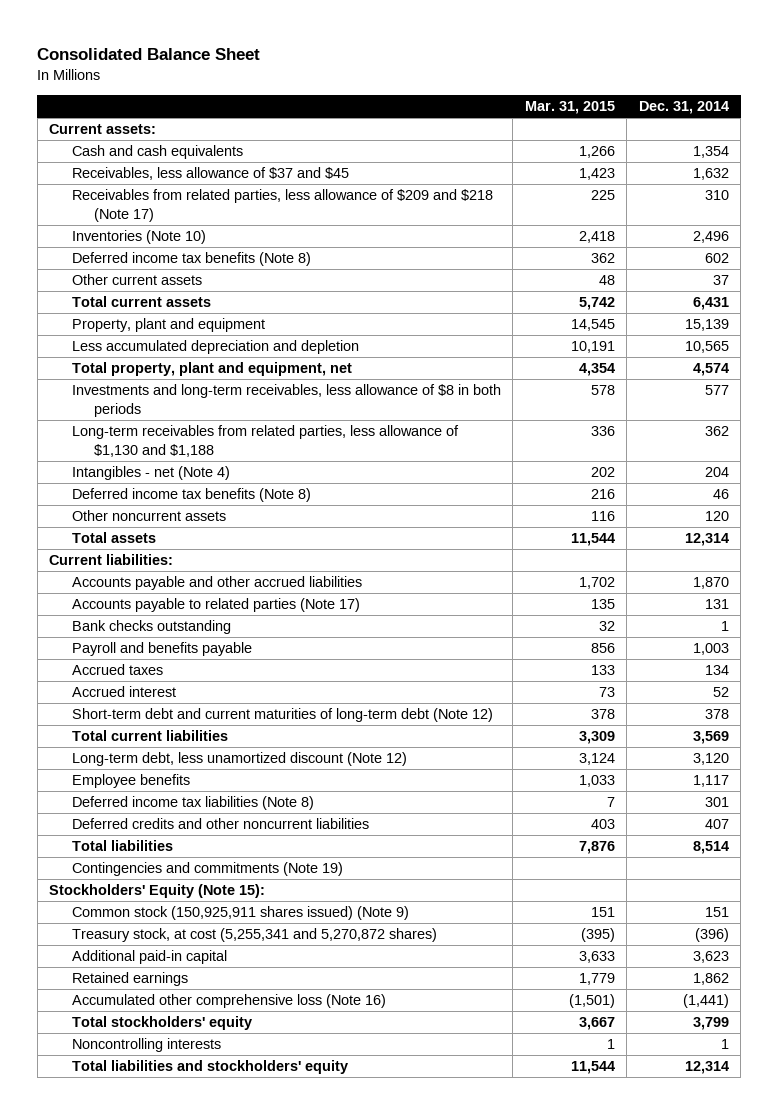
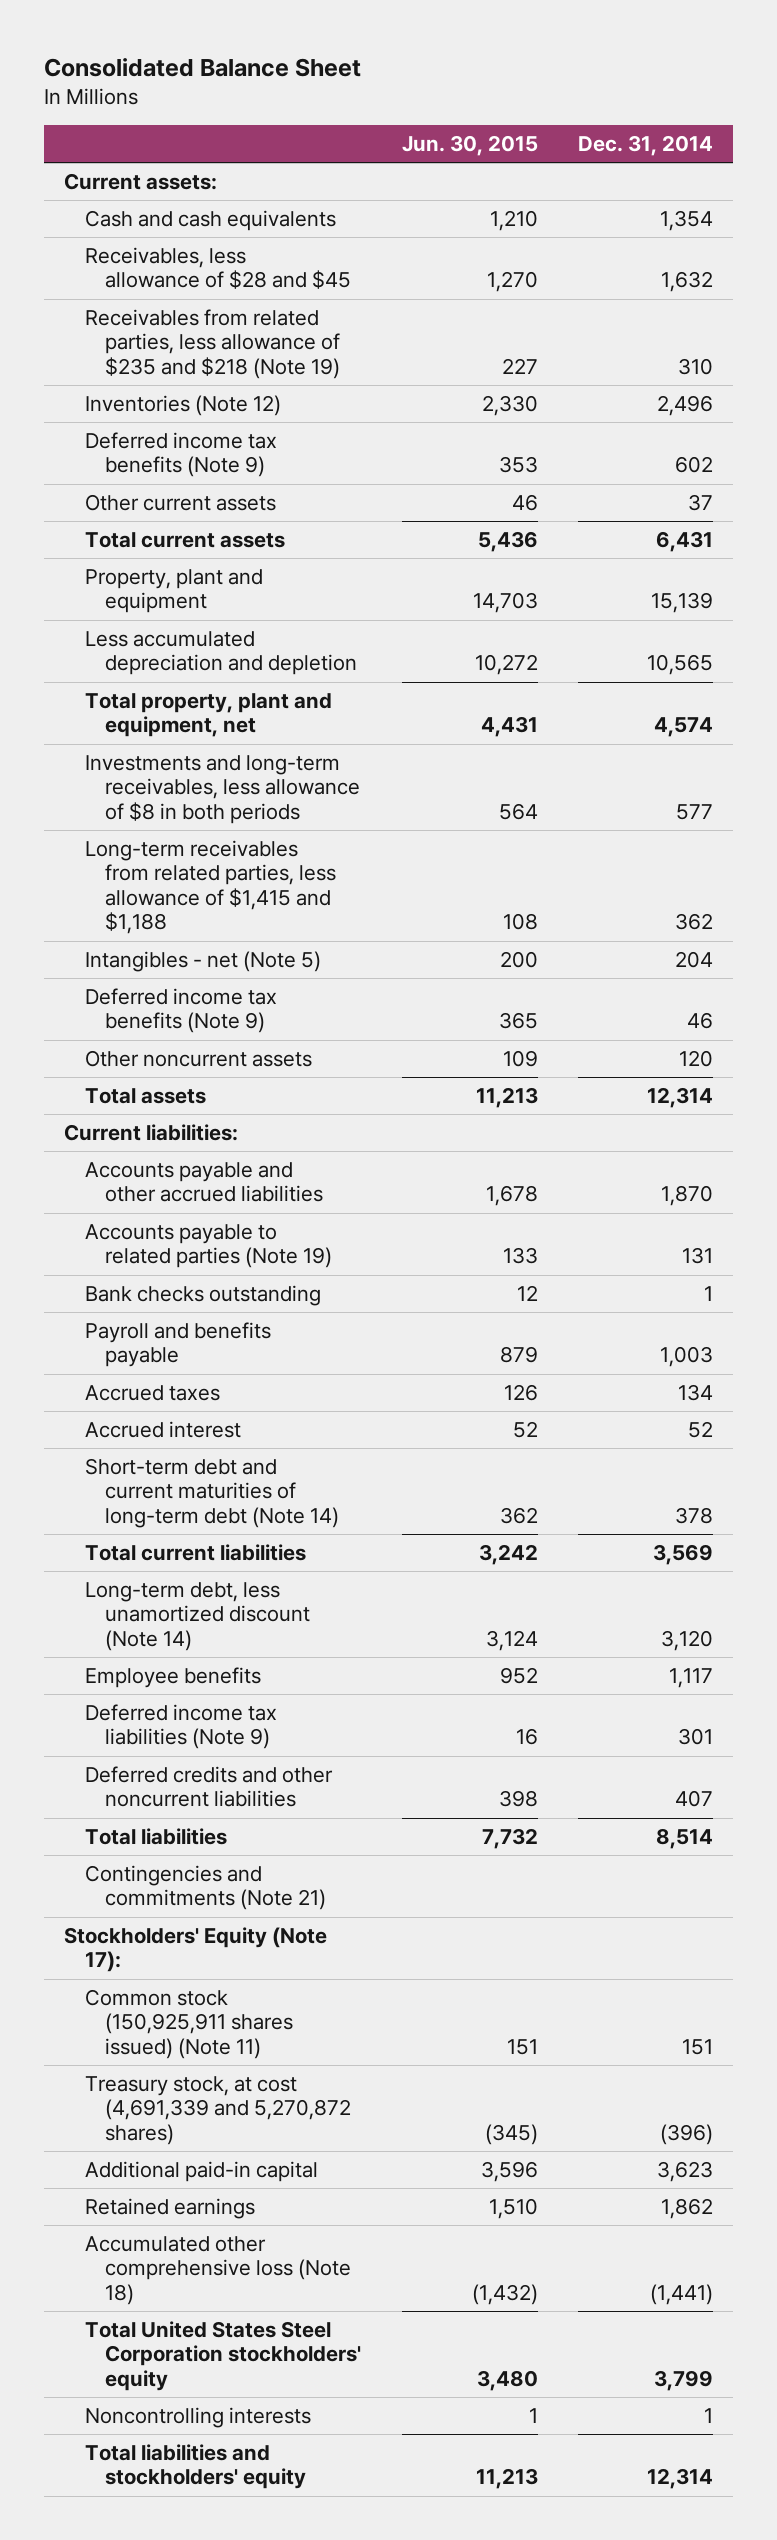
[524,101,615,115] Mar. 31, 2015 -> none
none -> [401,135,538,157] Jun. 30, 2015
[71,167,349,181] Receivables, less allowance of $37 and $45 -> [84,247,352,290] Receivables, less allowance of $28 and $45
[71,189,493,222] Receivables from related parties, less allowance of $209 and $218 (Note 17) -> [84,309,341,379] Receivables from related parties, less allowance of $235 and $218 (Note 19)
[71,230,206,245] Inventories (Note 10) -> [84,395,281,417] Inventories (Note 12)
[71,252,311,267] Deferred income tax benefits (Note 8) -> [84,432,277,478] Deferred income tax benefits (Note 9)
[71,425,459,457] Long-term receivables from related parties, less allowance of $1,130 and $1,188 -> [84,840,337,935] Long-term receivables from related parties, less allowance of $1,415 and $1,188
[71,466,230,481] Intangibles - net (Note 4) -> [84,951,321,973] Intangibles - net (Note 5)
[71,488,311,503] Deferred income tax benefits (Note 8) -> [84,988,277,1034] Deferred income tax benefits (Note 9)
[71,598,360,613] Accounts payable to related parties (Note 17) -> [84,1224,333,1269] Accounts payable to related parties (Note 19)
[71,708,493,723] Short-term debt and current maturities of long-term debt (Note 12) -> [84,1458,340,1528] Short-term debt and current maturities of long-term debt (Note 14)
[71,752,407,767] Long-term debt, less unamortized discount (Note 12) -> [84,1582,311,1651] Long-term debt, less unamortized discount (Note 14)
[71,796,314,811] Deferred income tax liabilities (Note 8) -> [84,1704,277,1750] Deferred income tax liabilities (Note 9)
[71,862,343,877] Contingencies and commitments (Note 19) -> [84,1865,327,1911] Contingencies and commitments (Note 21)
[49,884,266,899] Stockholders' Equity (Note 15): -> [64,1927,328,1973] Stockholders' Equity (Note 17):
[71,906,409,921] Common stock (150,925,911 shares issued) (Note 9) -> [84,1989,294,2059] Common stock (150,925,911 shares issued) (Note 11)
[71,928,437,943] Treasury stock, at cost (5,255,341 and 5,270,872 shares) -> [84,2076,352,2145] Treasury stock, at cost (4,691,339 and 5,270,872 shares)
[71,994,386,1009] Accumulated other comprehensive loss (Note 16) -> [84,2236,352,2305] Accumulated other comprehensive loss (Note 18)
[71,1016,252,1031] Total stockholders' equity -> [84,2321,362,2391] Total United States Steel Corporation stockholders' equity

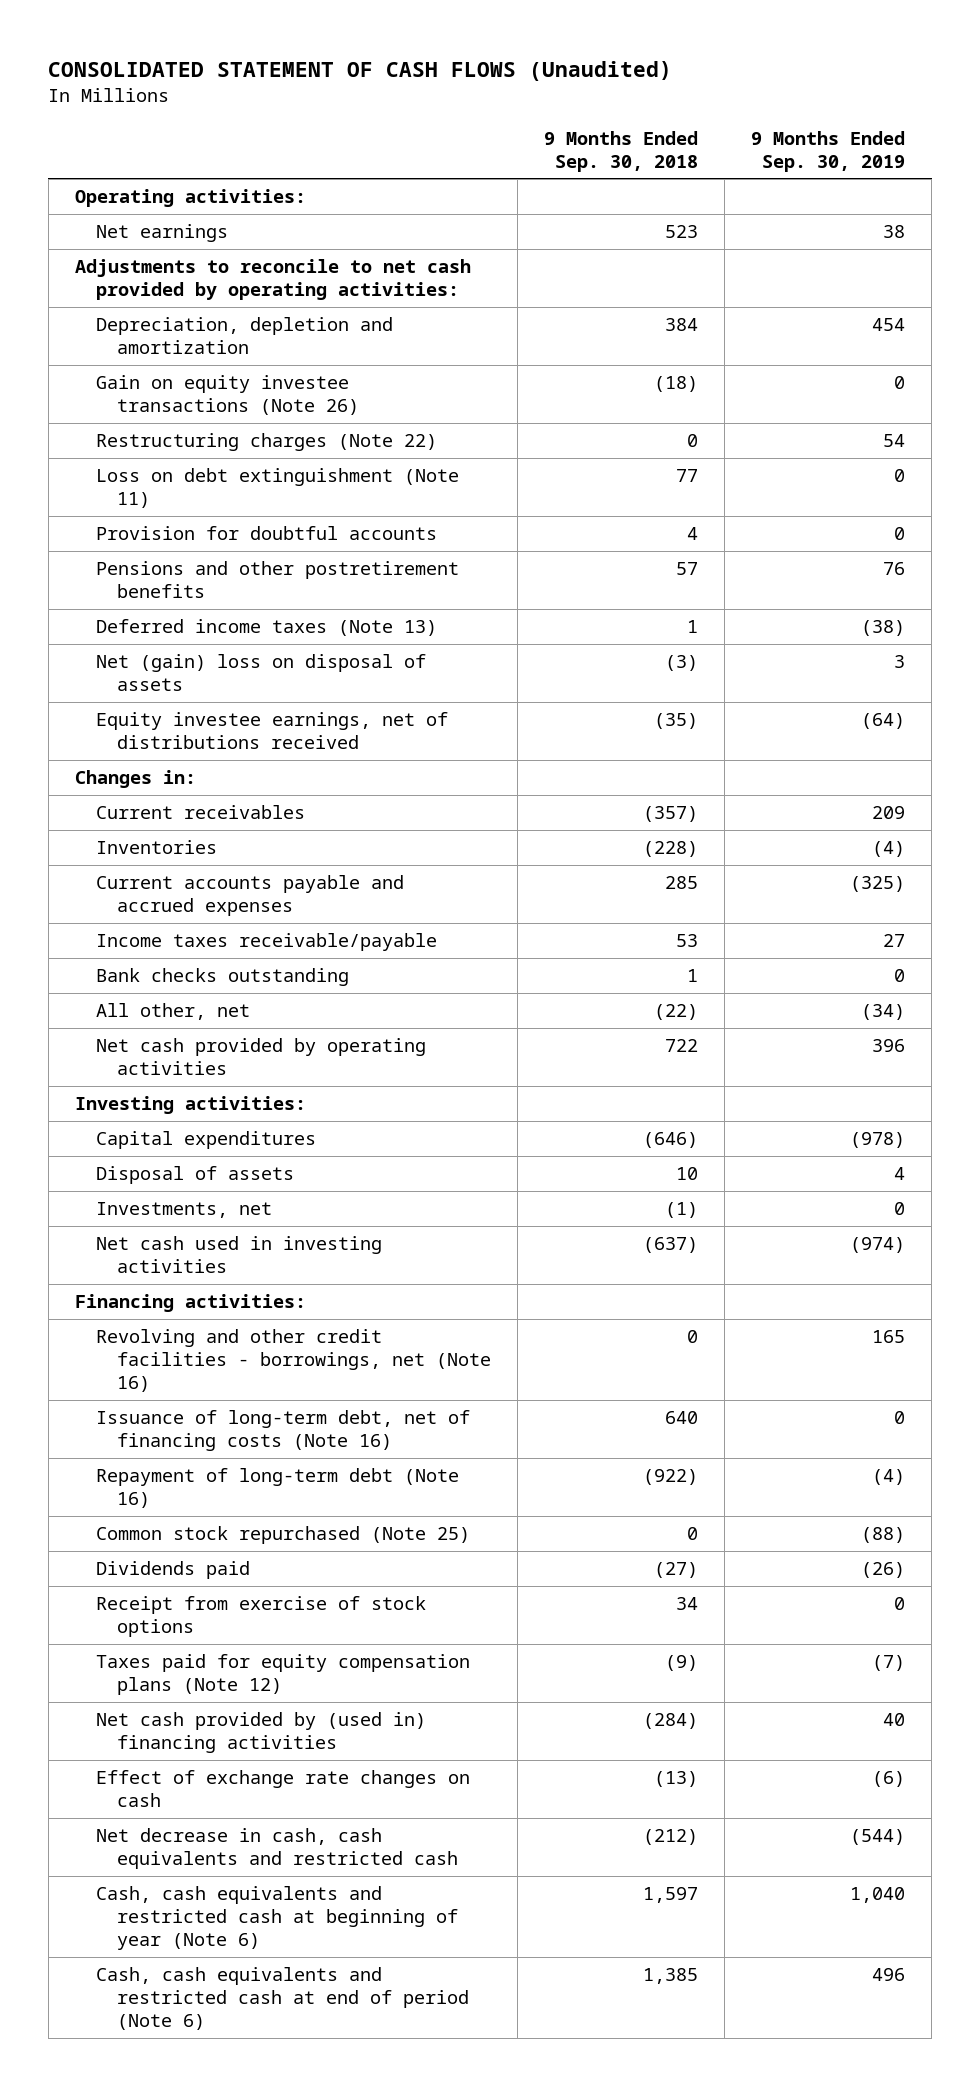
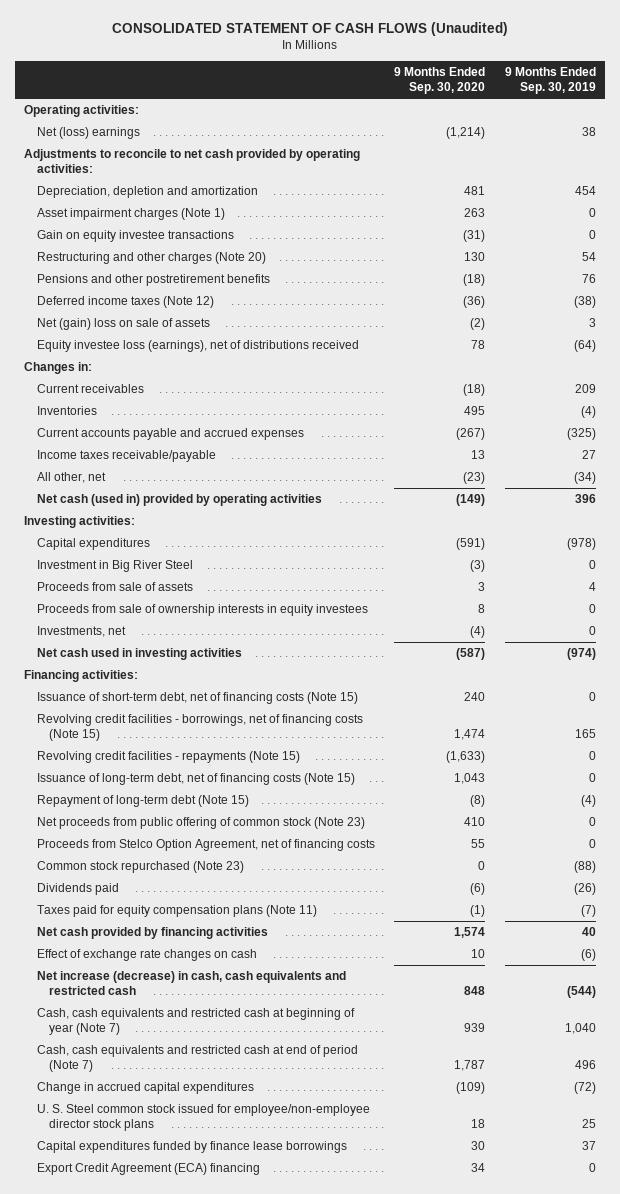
[544,130,699,172] 9 Months Ended Sep. 30, 2018 -> none
none -> [394,67,486,95] 9 Months Ended Sep. 30, 2020
[96,224,229,243] Net earnings -> [36,127,140,140] Net (loss) earnings
[96,468,460,509] Loss on debt extinguishment (Note 11) -> none
[96,526,438,541] Provision for doubtful accounts -> none
none -> [36,208,225,221] Asset impairment charges (Note 1)
[96,375,360,416] Gain on equity investee transactions (Note 26) -> [36,230,234,243] Gain on equity investee transactions
[96,433,438,452] Restructuring charges (Note 22) -> [36,252,266,265] Restructuring and other charges (Note 20)
[96,619,438,637] Deferred income taxes (Note 13) -> [36,296,214,309] Deferred income taxes (Note 12)
[96,654,427,692] Net (gain) loss on disposal of assets -> [36,318,210,331] Net (gain) loss on sale of assets
[96,712,449,750] Equity investee earnings, net of distributions received -> [36,340,359,353] Equity investee loss (earnings), net of distributions received
[96,968,350,987] Bank checks outstanding -> none
[96,1038,427,1076] Net cash provided by operating activities -> [36,494,322,507] Net cash (used in) provided by operating activities
none -> [36,560,193,573] Investment in Big River Steel
[96,1166,295,1185] Disposal of assets -> [36,582,193,592] Proceeds from sale of assets
none -> [36,604,368,617] Proceeds from sale of ownership interests in equity investees
none -> [36,692,358,705] Issuance of short-term debt, net of financing costs (Note 15)
[96,1329,492,1393] Revolving and other credit facilities - borrowings, net (Note 16) -> [36,714,363,742] Revolving credit facilities - borrowings, net of financing costs (Note 15)
none -> [36,751,300,764] Revolving credit facilities - repayments (Note 15)
[96,1410,471,1452] Issuance of long-term debt, net of financing costs (Note 16) -> [36,773,355,786] Issuance of long-term debt, net of financing costs (Note 15)
[96,1468,460,1509] Repayment of long-term debt (Note 16) -> [36,795,249,808] Repayment of long-term debt (Note 15)
none -> [36,817,365,830] Net proceeds from public offering of common stock (Note 23)
none -> [36,839,375,852] Proceeds from Stelco Option Agreement, net of financing costs
[96,1526,471,1545] Common stock repurchased (Note 25) -> [36,861,244,874] Common stock repurchased (Note 23)
[96,1596,427,1638] Receipt from exercise of stock options -> none
[96,1654,471,1696] Taxes paid for equity compensation plans (Note 12) -> [36,905,317,918] Taxes paid for equity compensation plans (Note 11)
[96,1712,427,1754] Net cash provided by (used in) financing activities -> [36,927,268,940] Net cash provided by financing activities
[96,1828,459,1870] Net decrease in cash, cash equivalents and restricted cash -> [36,971,346,996] Net increase (decrease) in cash, cash equivalents and restricted cash
[96,1886,459,1951] Cash, cash equivalents and restricted cash at beginning of year (Note 6) -> [36,1008,355,1036] Cash, cash equivalents and restricted cash at beginning of year (Note 7)
[96,1967,470,2031] Cash, cash equivalents and restricted cash at end of period (Note 6) -> [36,1045,358,1073] Cash, cash equivalents and restricted cash at end of period (Note 7)
none -> [36,1082,254,1095] Change in accrued capital expenditures
none -> [36,1104,370,1132] U. S. Steel common stock issued for employee/non-employee director stock plans
none -> [36,1141,347,1154] Capital expenditures funded by finance lease borrowings
none -> [36,1163,260,1176] Export Credit Agreement (ECA) financing

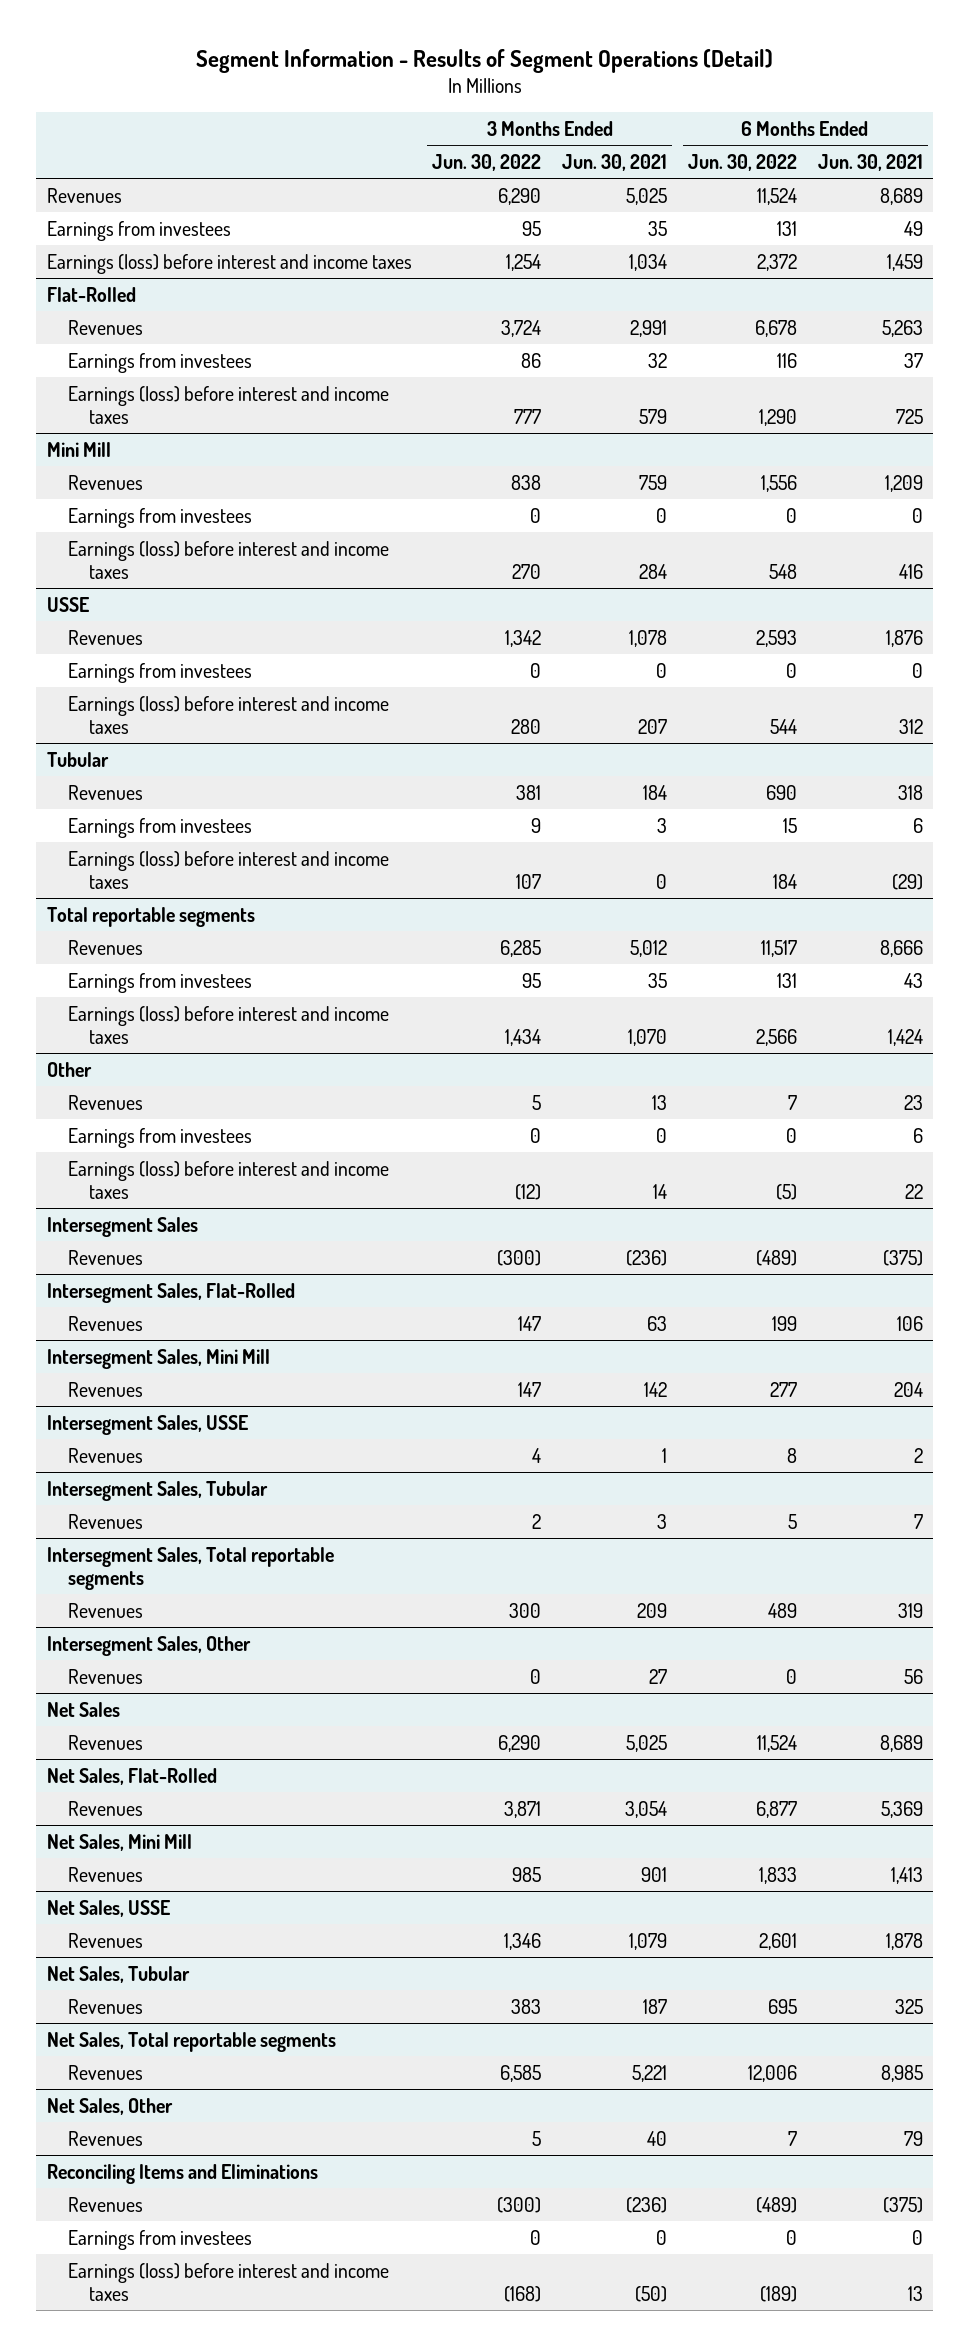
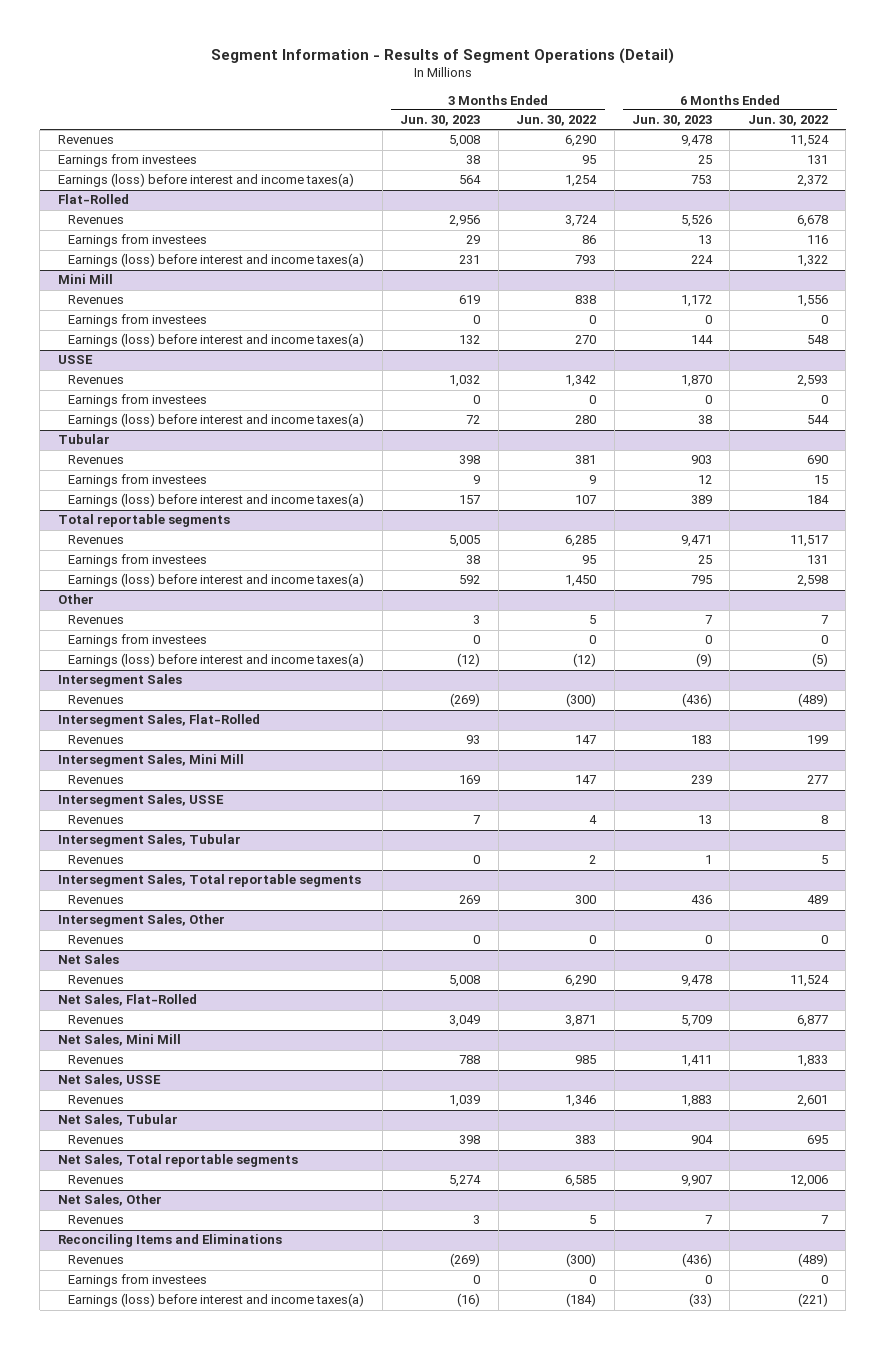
[562,153,668,171] Jun. 30, 2021 -> none
[817,153,923,171] Jun. 30, 2021 -> none
none -> [400,115,481,127] Jun. 30, 2023
none -> [631,115,712,127] Jun. 30, 2023
[46,253,412,274] Earnings (loss) before interest and income taxes -> [57,173,354,188] Earnings (loss) before interest and income taxes(a)
[67,385,389,424] Earnings (loss) before interest and income taxes -> [68,253,365,268] Earnings (loss) before interest and income taxes(a)
[514,408,542,424] 777 -> [575,255,597,265] 793
[759,408,798,426] 1,290 -> [796,255,828,268] 1,322
[67,540,389,579] Earnings (loss) before interest and income taxes -> [68,333,365,348] Earnings (loss) before interest and income taxes(a)
[67,695,389,734] Earnings (loss) before interest and income taxes -> [68,413,365,428] Earnings (loss) before interest and income taxes(a)
[67,850,389,889] Earnings (loss) before interest and income taxes -> [68,493,365,508] Earnings (loss) before interest and income taxes(a)
[67,1005,389,1044] Earnings (loss) before interest and income taxes -> [68,573,365,588] Earnings (loss) before interest and income taxes(a)
[505,1028,542,1046] 1,434 -> [565,575,597,588] 1,450
[756,1028,798,1046] 2,566 -> [796,575,828,588] 2,598
[67,1160,389,1199] Earnings (loss) before interest and income taxes -> [68,653,365,668] Earnings (loss) before interest and income taxes(a)
[67,2262,389,2301] Earnings (loss) before interest and income taxes -> [68,1293,365,1308] Earnings (loss) before interest and income taxes(a)
[504,2285,542,2302] (168) -> [566,1293,597,1308] (184)
[760,2285,798,2302] (189) -> [797,1293,828,1308] (221)

